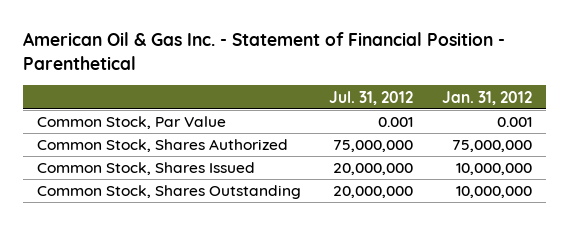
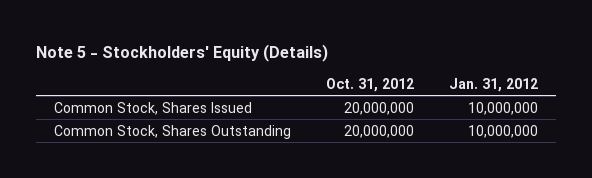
[22,32,505,71] American Oil & Gas Inc. - Statement of Financial Position - Parenthetical -> [36,43,329,62] Note 5 - Stockholders' Equity (Details)
[329,90,414,105] Jul. 31, 2012 -> none
none -> [326,77,415,92] Oct. 31, 2012
[36,116,226,130] Common Stock, Par Value -> none
[36,139,288,153] Common Stock, Shares Authorized -> none

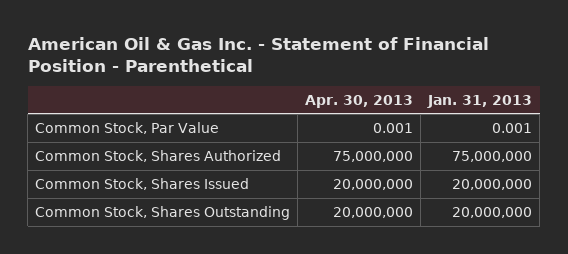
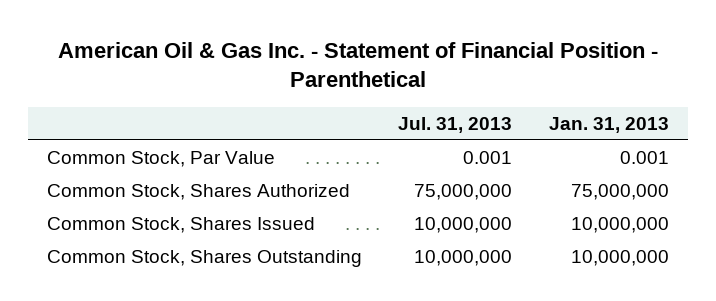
[305,94,414,108] Apr. 30, 2013 -> none
none -> [398,116,513,133] Jul. 31, 2013
[452,178,533,190] 20,000,000 -> [571,217,670,234] 10,000,000
[452,206,533,218] 20,000,000 -> [571,250,670,267] 10,000,000

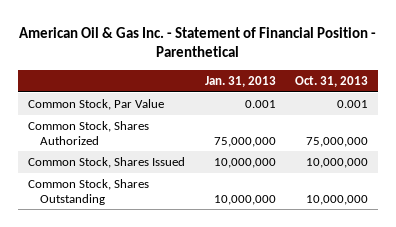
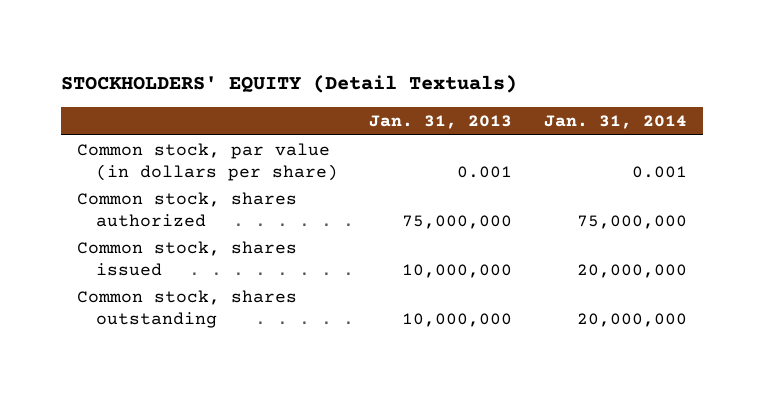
[19,26,377,58] American Oil & Gas Inc. - Statement of Financial Position - Parenthetical -> [61,75,518,94] STOCKHOLDERS' EQUITY (Detail Textuals)
[295,76,369,88] Oct. 31, 2013 -> none
none -> [543,115,687,130] Jan. 31, 2014
[27,98,164,110] Common Stock, Par Value -> [76,142,339,181] Common stock, par value (in dollars per share)
[27,120,149,145] Common Stock, Shares Authorized -> [76,191,297,227] Common stock, shares authorized
[27,156,185,168] Common Stock, Shares Issued -> [76,240,297,276] Common stock, shares issued
[27,178,149,205] Common Stock, Shares Outstanding -> [76,289,297,328] Common stock, shares outstanding

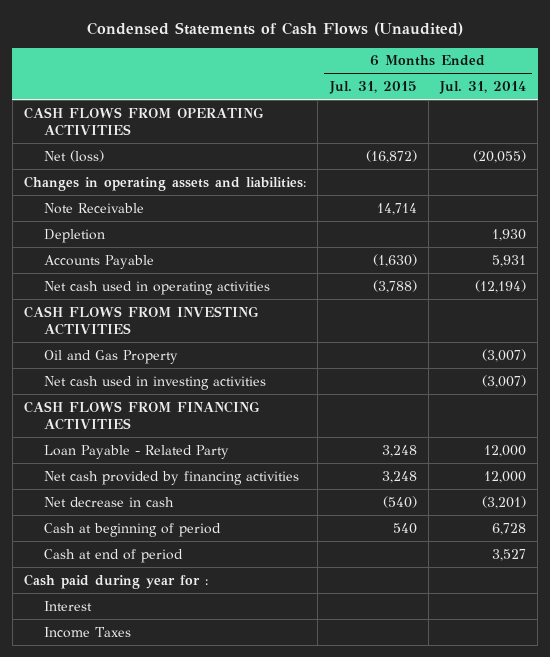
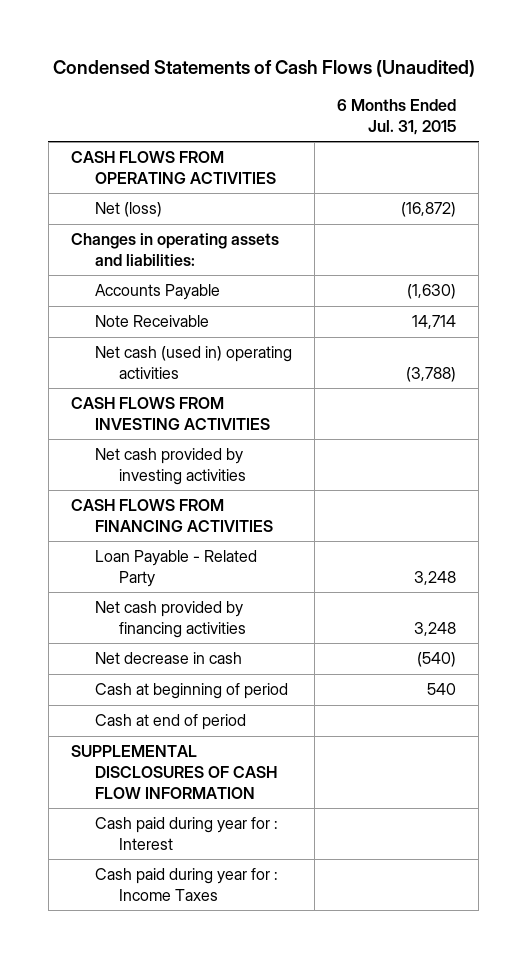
[439,81,527,95] Jul. 31, 2014 -> none
[43,228,105,243] Depletion -> none
[43,202,144,214] Note Receivable -> [95,315,210,328] Note Receivable
[43,280,270,295] Net cash used in operating activities -> [95,346,293,380] Net cash (used in) operating activities
[43,349,178,364] Oil and Gas Property -> none
[43,375,266,390] Net cash used in investing activities -> [95,448,247,486] Net cash provided by investing activities
[24,573,209,589] Cash paid during year for : -> none
none -> [70,745,278,799] SUPPLEMENTAL DISCLOSURES OF CASH FLOW INFORMATION
[43,600,92,611] Interest -> [95,817,279,851] Cash paid during year for : Interest
[43,626,131,638] Income Taxes -> [95,868,279,902] Cash paid during year for : Income Taxes

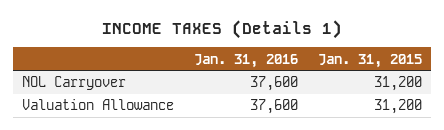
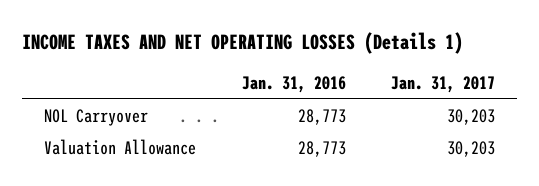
[101,19,342,39] INCOME TAXES (Details 1) -> [21,32,463,55] INCOME TAXES AND NET OPERATING LOSSES (Details 1)
[317,53,422,68] Jan. 31, 2015 -> none
none -> [390,76,495,94] Jan. 31, 2017
[249,76,298,92] 37,600 -> [297,109,346,126] 28,773
[249,99,298,115] 37,600 -> [297,141,346,158] 28,773

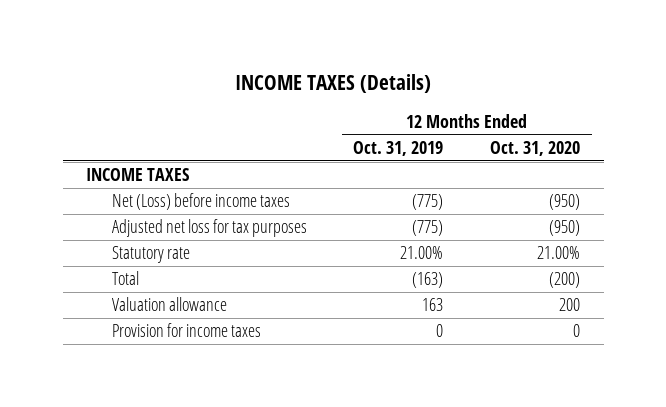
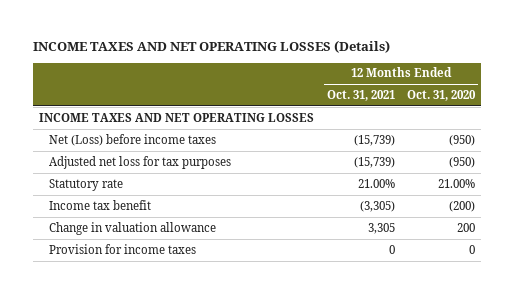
[235,74,432,94] INCOME TAXES (Details) -> [33,40,391,54] INCOME TAXES AND NET OPERATING LOSSES (Details)
[353,141,444,157] Oct. 31, 2019 -> none
none -> [326,90,395,102] Oct. 31, 2021
[86,168,190,182] INCOME TAXES -> [39,112,315,122] INCOME TAXES AND NET OPERATING LOSSES
[111,271,139,286] Total -> [49,199,152,210] Income tax benefit
[111,297,227,312] Valuation allowance -> [49,221,217,235] Change in valuation allowance

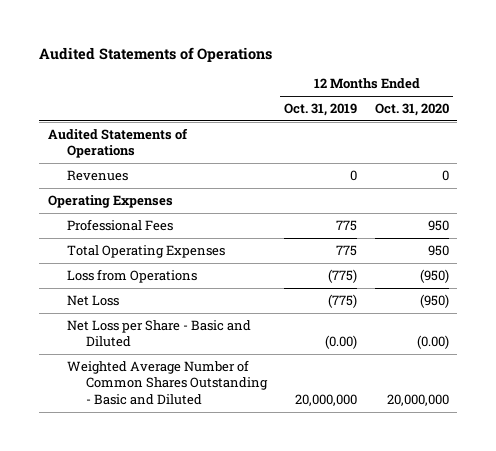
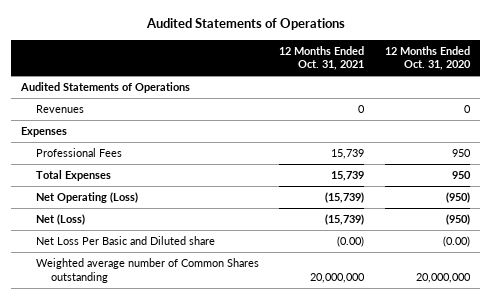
[284,103,358,117] Oct. 31, 2019 -> none
none -> [279,45,365,71] 12 Months Ended Oct. 31, 2021
[47,194,173,208] Operating Expenses -> [21,127,68,138] Expenses
[66,268,197,283] Loss from Operations -> none
[66,244,225,258] Total Operating Expenses -> [36,170,112,182] Total Expenses
none -> [36,192,139,204] Net Operating (Loss)
[66,294,119,306] Net Loss -> [36,214,86,226] Net (Loss)
[66,319,251,348] Net Loss per Share - Basic and Diluted -> [36,236,216,246] Net Loss Per Basic and Diluted share
[66,359,268,405] Weighted Average Number of Common Shares Outstanding - Basic and Diluted -> [36,258,260,283] Weighted average number of Common Shares outstanding

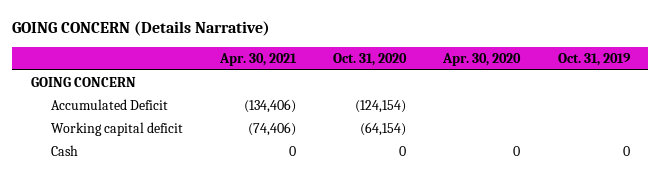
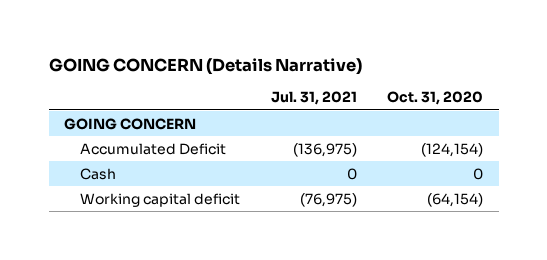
[219,52,298,66] Apr. 30, 2021 -> none
[442,52,522,66] Apr. 30, 2020 -> none
[557,52,631,66] Oct. 31, 2019 -> none
none -> [270,91,357,106] Jul. 31, 2021
[50,122,183,137] Working capital deficit -> [80,192,241,207] Working capital deficit

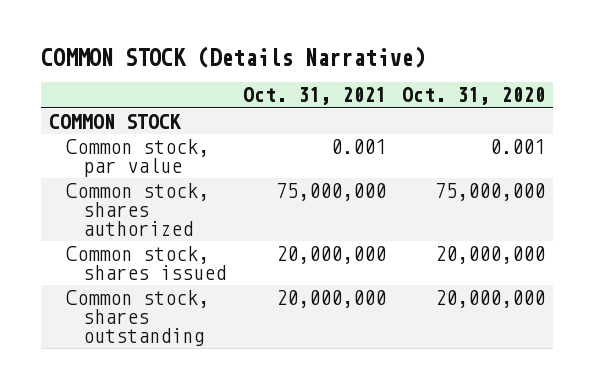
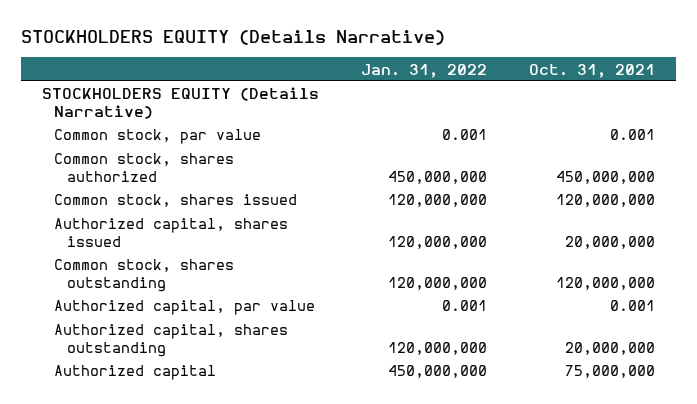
[40,45,425,68] COMMON STOCK (Details Narrative) -> [20,29,445,45] STOCKHOLDERS EQUITY (Details Narrative)
[402,87,546,106] Oct. 31, 2020 -> none
none -> [360,63,487,78] Jan. 31, 2022
[48,114,182,130] COMMON STOCK -> [41,87,319,119] STOCKHOLDERS EQUITY (Details Narrative)
[275,183,386,202] 75,000,000 -> [556,170,656,184] 450,000,000
[275,246,386,265] 20,000,000 -> [556,194,656,208] 120,000,000
none -> [54,218,289,247] Authorized capital, shares issued
[275,290,386,309] 20,000,000 -> [556,276,656,290] 120,000,000
none -> [54,300,316,316] Authorized capital, par value
none -> [54,324,289,357] Authorized capital, shares outstanding
none -> [54,365,217,381] Authorized capital

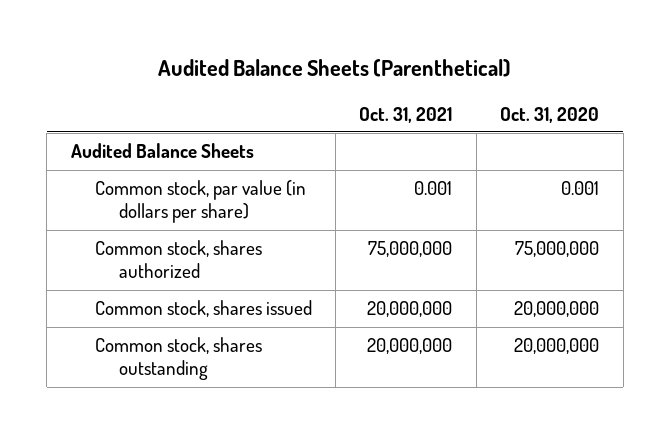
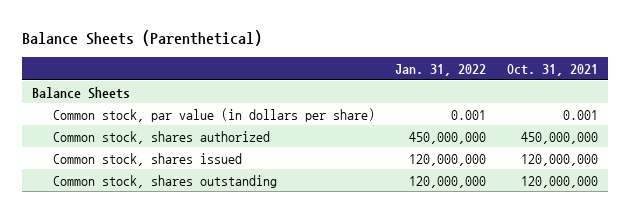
[157,59,511,78] Audited Balance Sheets (Parenthetical) -> [21,30,262,47] Balance Sheets (Parenthetical)
[500,106,600,123] Oct. 31, 2020 -> none
none -> [395,63,487,76] Jan. 31, 2022
[70,143,254,159] Audited Balance Sheets -> [32,86,131,99] Balance Sheets
[368,241,453,258] 75,000,000 -> [520,131,598,144] 450,000,000
[367,301,453,318] 20,000,000 -> [520,153,598,166] 120,000,000
[367,338,453,355] 20,000,000 -> [520,175,598,188] 120,000,000

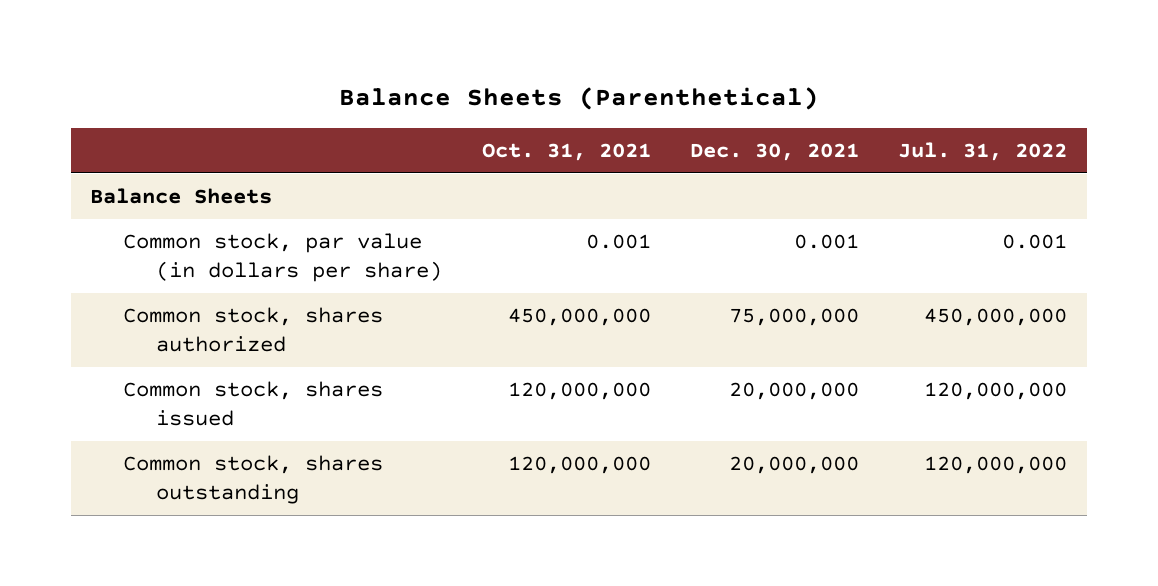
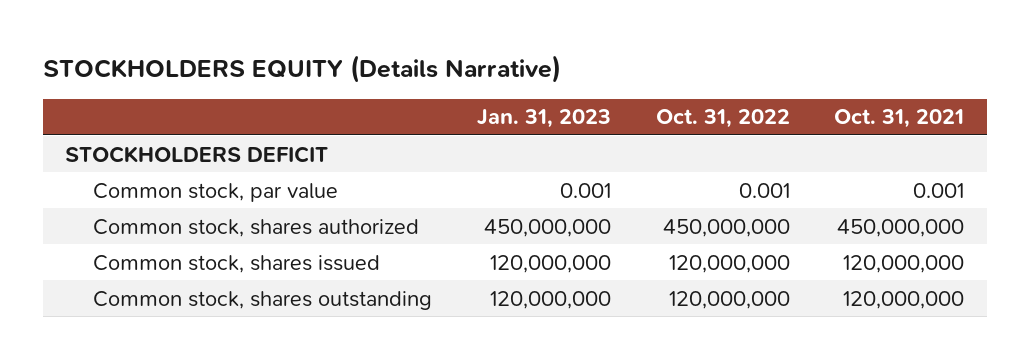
[338,87,819,111] Balance Sheets (Parenthetical) -> [42,54,561,83] STOCKHOLDERS EQUITY (Details Narrative)
[689,143,859,162] Dec. 30, 2021 -> none
[898,142,1068,162] Jul. 31, 2022 -> none
none -> [476,109,611,129] Jan. 31, 2023
none -> [655,109,790,129] Oct. 31, 2022
[90,188,273,205] Balance Sheets -> none
none -> [65,145,329,163] STOCKHOLDERS DEFICIT
[123,233,443,283] Common stock, par value (in dollars per share) -> [92,182,338,202] Common stock, par value

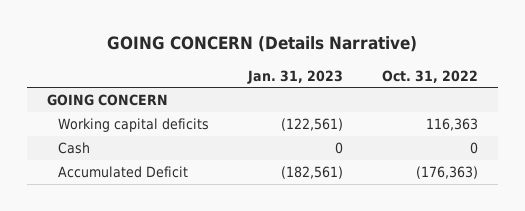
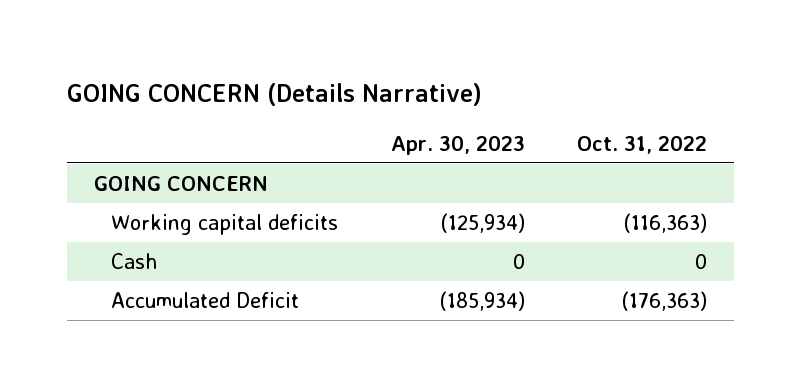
[246,69,343,84] Jan. 31, 2023 -> none
none -> [390,134,525,155] Apr. 30, 2023
[426,118,479,132] 116,363 -> [623,213,708,234] (116,363)

